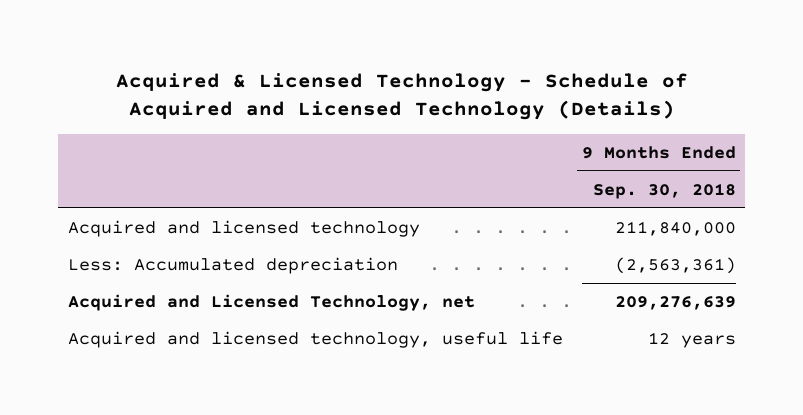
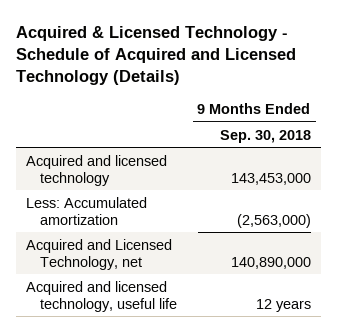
[614,220,736,236] 211,840,000 -> [230,172,311,185] 143,453,000
[67,256,398,274] Less: Accumulated depreciation -> [25,196,147,225] Less: Accumulated amortization
[614,256,736,274] (2,563,361) -> [236,213,311,228] (2,563,000)
[614,295,736,310] 209,276,639 -> [230,256,311,269] 140,890,000

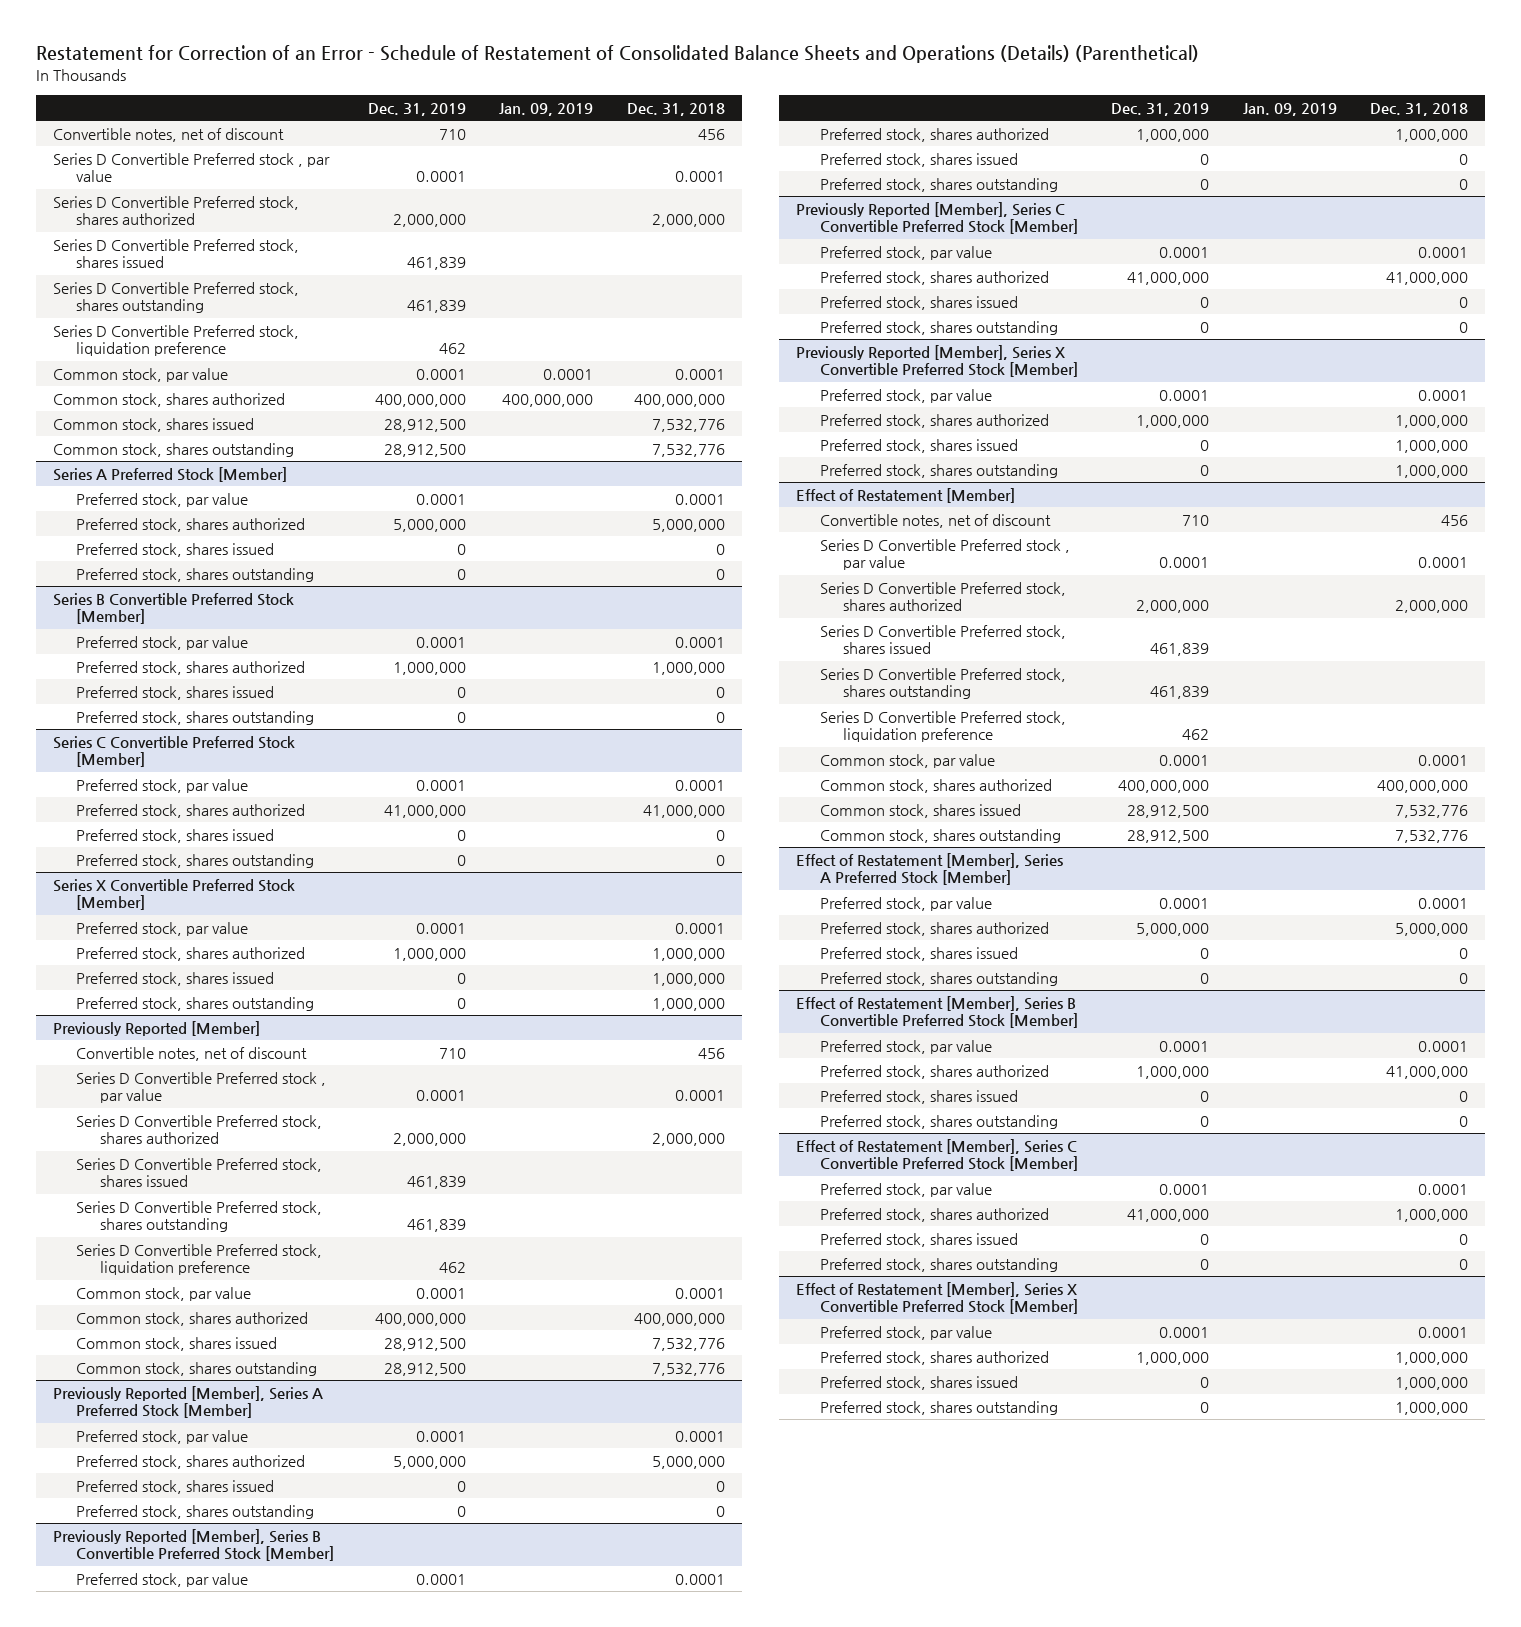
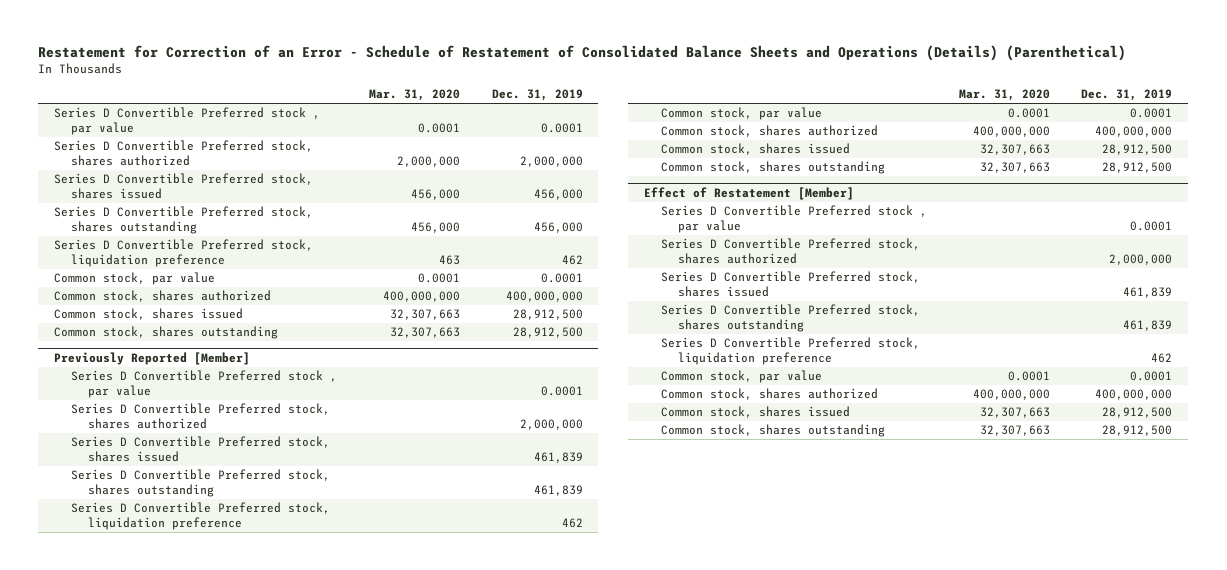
[499,102,594,116] Jan. 09, 2019 -> none
[626,102,725,116] Dec. 31, 2018 -> none
none -> [368,89,460,102] Mar. 31, 2020
[52,127,284,142] Convertible notes, net of discount -> none
[406,257,466,271] 461,839 -> [533,189,583,201] 456,000
[406,300,466,314] 461,839 -> [533,222,583,234] 456,000
[52,466,287,482] Series A Preferred Stock [Member] -> none
[76,492,249,507] Preferred stock, par value -> none
[76,517,306,532] Preferred stock, shares authorized -> none
[76,542,275,557] Preferred stock, shares issued -> none
[76,567,315,582] Preferred stock, shares outstanding -> none
[52,592,294,625] Series B Convertible Preferred Stock [Member] -> none
[76,635,249,650] Preferred stock, par value -> none
[76,660,306,675] Preferred stock, shares authorized -> none
[76,685,275,700] Preferred stock, shares issued -> none
[76,710,315,725] Preferred stock, shares outstanding -> none
[52,735,295,768] Series C Convertible Preferred Stock [Member] -> none
[76,778,249,793] Preferred stock, par value -> none
[76,803,306,818] Preferred stock, shares authorized -> none
[76,828,275,843] Preferred stock, shares issued -> none
[76,853,315,868] Preferred stock, shares outstanding -> none
[52,878,295,911] Series X Convertible Preferred Stock [Member] -> none
[76,921,249,936] Preferred stock, par value -> none
[76,946,306,961] Preferred stock, shares authorized -> none
[76,971,275,986] Preferred stock, shares issued -> none
[76,996,315,1011] Preferred stock, shares outstanding -> none
[76,1046,308,1061] Convertible notes, net of discount -> none
[52,1385,323,1419] Previously Reported [Member], Series A Preferred Stock [Member] -> none
[76,1429,249,1444] Preferred stock, par value -> none
[76,1454,306,1469] Preferred stock, shares authorized -> none
[76,1479,275,1494] Preferred stock, shares issued -> none
[76,1504,315,1519] Preferred stock, shares outstanding -> none
[52,1528,335,1562] Previously Reported [Member], Series B Convertible Preferred Stock [Member] -> none
[76,1572,249,1587] Preferred stock, par value -> none
[819,127,1049,142] Preferred stock, shares authorized -> none
[819,152,1018,167] Preferred stock, shares issued -> none
[819,177,1058,192] Preferred stock, shares outstanding -> none
[796,201,1078,235] Previously Reported [Member], Series C Convertible Preferred Stock [Member] -> none
[819,245,992,260] Preferred stock, par value -> none
[819,270,1049,285] Preferred stock, shares authorized -> none
[819,295,1018,310] Preferred stock, shares issued -> none
[819,320,1058,335] Preferred stock, shares outstanding -> none
[796,344,1078,378] Previously Reported [Member], Series X Convertible Preferred Stock [Member] -> none
[819,388,992,403] Preferred stock, par value -> none
[819,413,1049,428] Preferred stock, shares authorized -> none
[819,438,1018,453] Preferred stock, shares issued -> none
[819,463,1058,478] Preferred stock, shares outstanding -> none
[819,513,1051,528] Convertible notes, net of discount -> none
[796,852,1064,886] Effect of Restatement [Member], Series A Preferred Stock [Member] -> none
[819,896,992,911] Preferred stock, par value -> none
[819,921,1049,936] Preferred stock, shares authorized -> none
[819,946,1018,961] Preferred stock, shares issued -> none
[819,971,1058,986] Preferred stock, shares outstanding -> none
[796,995,1078,1029] Effect of Restatement [Member], Series B Convertible Preferred Stock [Member] -> none
[819,1039,992,1054] Preferred stock, par value -> none
[819,1064,1049,1079] Preferred stock, shares authorized -> none
[819,1089,1018,1104] Preferred stock, shares issued -> none
[819,1114,1058,1129] Preferred stock, shares outstanding -> none
[796,1138,1078,1172] Effect of Restatement [Member], Series C Convertible Preferred Stock [Member] -> none
[819,1182,992,1197] Preferred stock, par value -> none
[819,1207,1049,1222] Preferred stock, shares authorized -> none
[819,1232,1018,1247] Preferred stock, shares issued -> none
[819,1257,1058,1272] Preferred stock, shares outstanding -> none
[796,1281,1078,1315] Effect of Restatement [Member], Series X Convertible Preferred Stock [Member] -> none
[819,1325,992,1340] Preferred stock, par value -> none
[819,1350,1049,1365] Preferred stock, shares authorized -> none
[819,1375,1018,1390] Preferred stock, shares issued -> none
[819,1400,1058,1415] Preferred stock, shares outstanding -> none

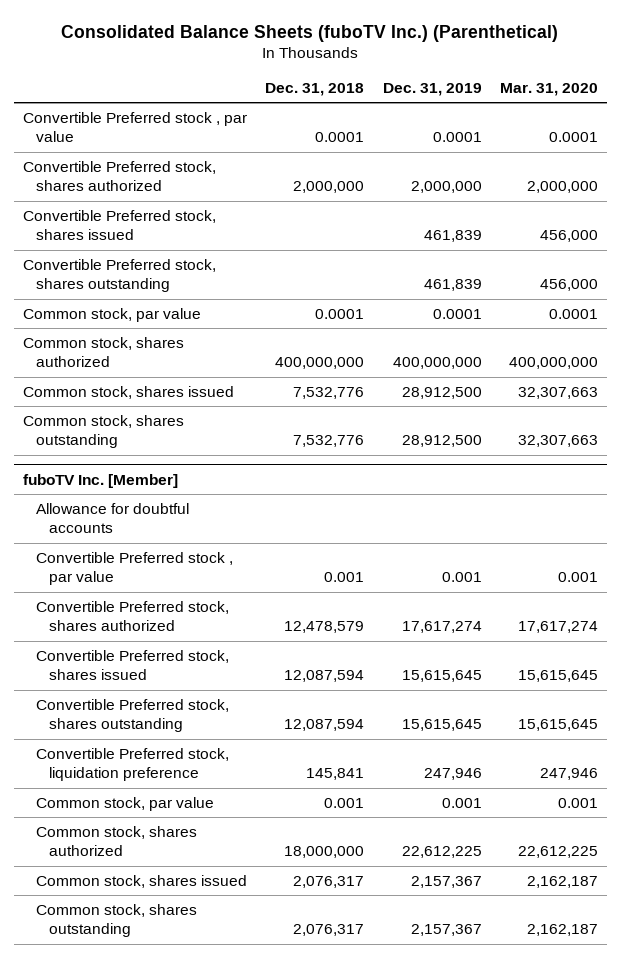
[38,45,1127,62] Restatement for Correction of an Error - Schedule of Restatement of Consolidated Balance Sheets and Operations (Details) (Parenthetical) -> [61,24,559,42] Consolidated Balance Sheets (fuboTV Inc.) (Parenthetical)
none -> [265,83,365,97] Dec. 31, 2018
[54,239,314,268] Series D Convertible Preferred stock, liquidation preference -> none
[54,272,216,286] Common stock, par value -> none
[54,290,272,303] Common stock, shares authorized -> none
[54,308,244,321] Common stock, shares issued -> none
[54,326,279,340] Common stock, shares outstanding -> none
[54,351,251,365] Previously Reported [Member] -> none
[71,370,338,399] Series D Convertible Preferred stock , par value -> none
[71,403,331,430] Series D Convertible Preferred stock, shares authorized -> none
[71,436,331,463] Series D Convertible Preferred stock, shares issued -> none
[71,469,331,498] Series D Convertible Preferred stock, shares outstanding -> none
[71,502,331,531] Series D Convertible Preferred stock, liquidation preference -> none
[661,107,823,121] Common stock, par value -> none
[661,125,879,138] Common stock, shares authorized -> none
[661,143,851,156] Common stock, shares issued -> none
[661,161,886,175] Common stock, shares outstanding -> none
[644,186,855,200] Effect of Restatement [Member] -> none
[661,205,928,234] Series D Convertible Preferred stock , par value -> none
[661,238,921,265] Series D Convertible Preferred stock, shares authorized -> none
[661,271,921,298] Series D Convertible Preferred stock, shares issued -> none
[661,304,921,333] Series D Convertible Preferred stock, shares outstanding -> none
[661,337,921,366] Series D Convertible Preferred stock, liquidation preference -> none
[54,107,321,136] Series D Convertible Preferred stock , par value -> [22,111,247,143] Convertible Preferred stock , par value
[54,140,314,167] Series D Convertible Preferred stock, shares authorized -> [22,160,216,192] Convertible Preferred stock, shares authorized
[54,173,314,200] Series D Convertible Preferred stock, shares issued -> [22,209,216,241] Convertible Preferred stock, shares issued
[533,189,583,201] 456,000 -> [423,230,482,243] 461,839
[54,206,314,235] Series D Convertible Preferred stock, shares outstanding -> [22,258,216,293] Convertible Preferred stock, shares outstanding
[533,222,583,234] 456,000 -> [423,279,482,292] 461,839
none -> [22,473,178,488] fuboTV Inc. [Member]
none -> [36,502,190,534] Allowance for doubtful accounts
none -> [36,551,234,586] Convertible Preferred stock , par value
none -> [36,600,230,632] Convertible Preferred stock, shares authorized
none -> [36,649,230,681] Convertible Preferred stock, shares issued
none -> [36,698,230,733] Convertible Preferred stock, shares outstanding
none -> [36,747,230,782] Convertible Preferred stock, liquidation preference
none -> [36,796,215,811] Common stock, par value
none -> [36,825,198,857] Common stock, shares authorized
none -> [36,874,248,888] Common stock, shares issued
none -> [36,903,198,938] Common stock, shares outstanding

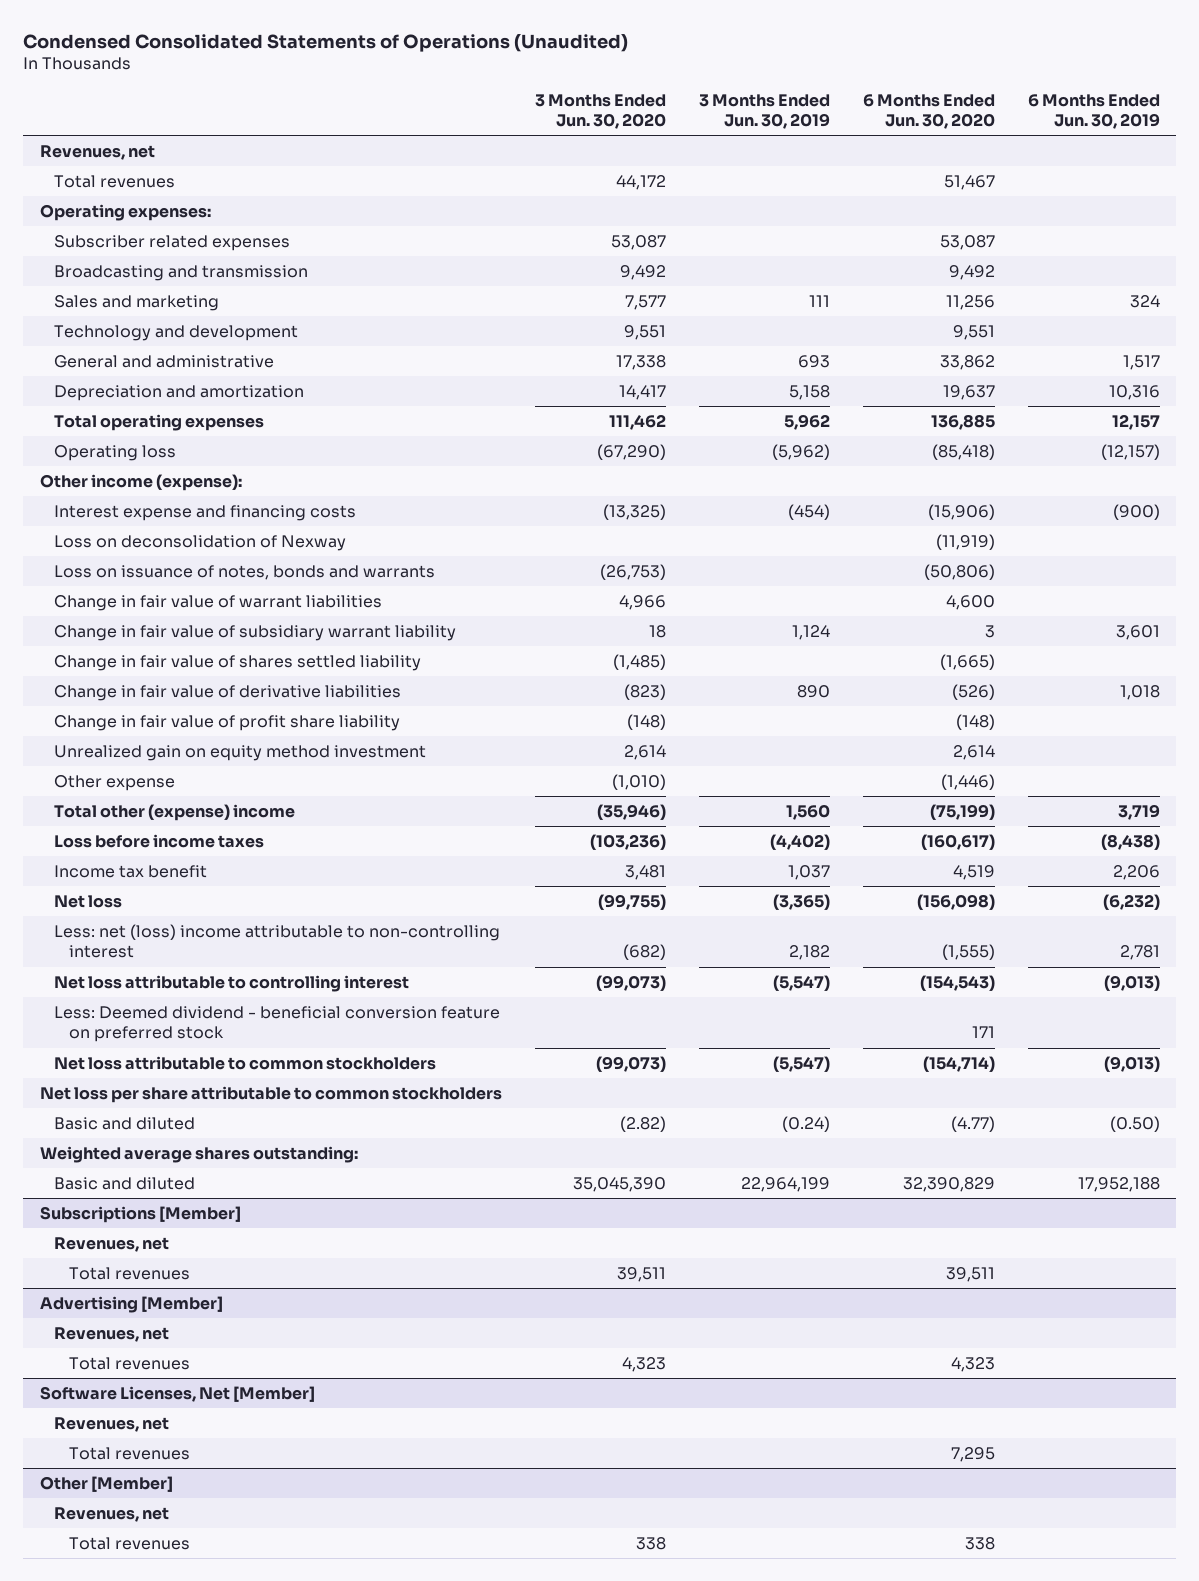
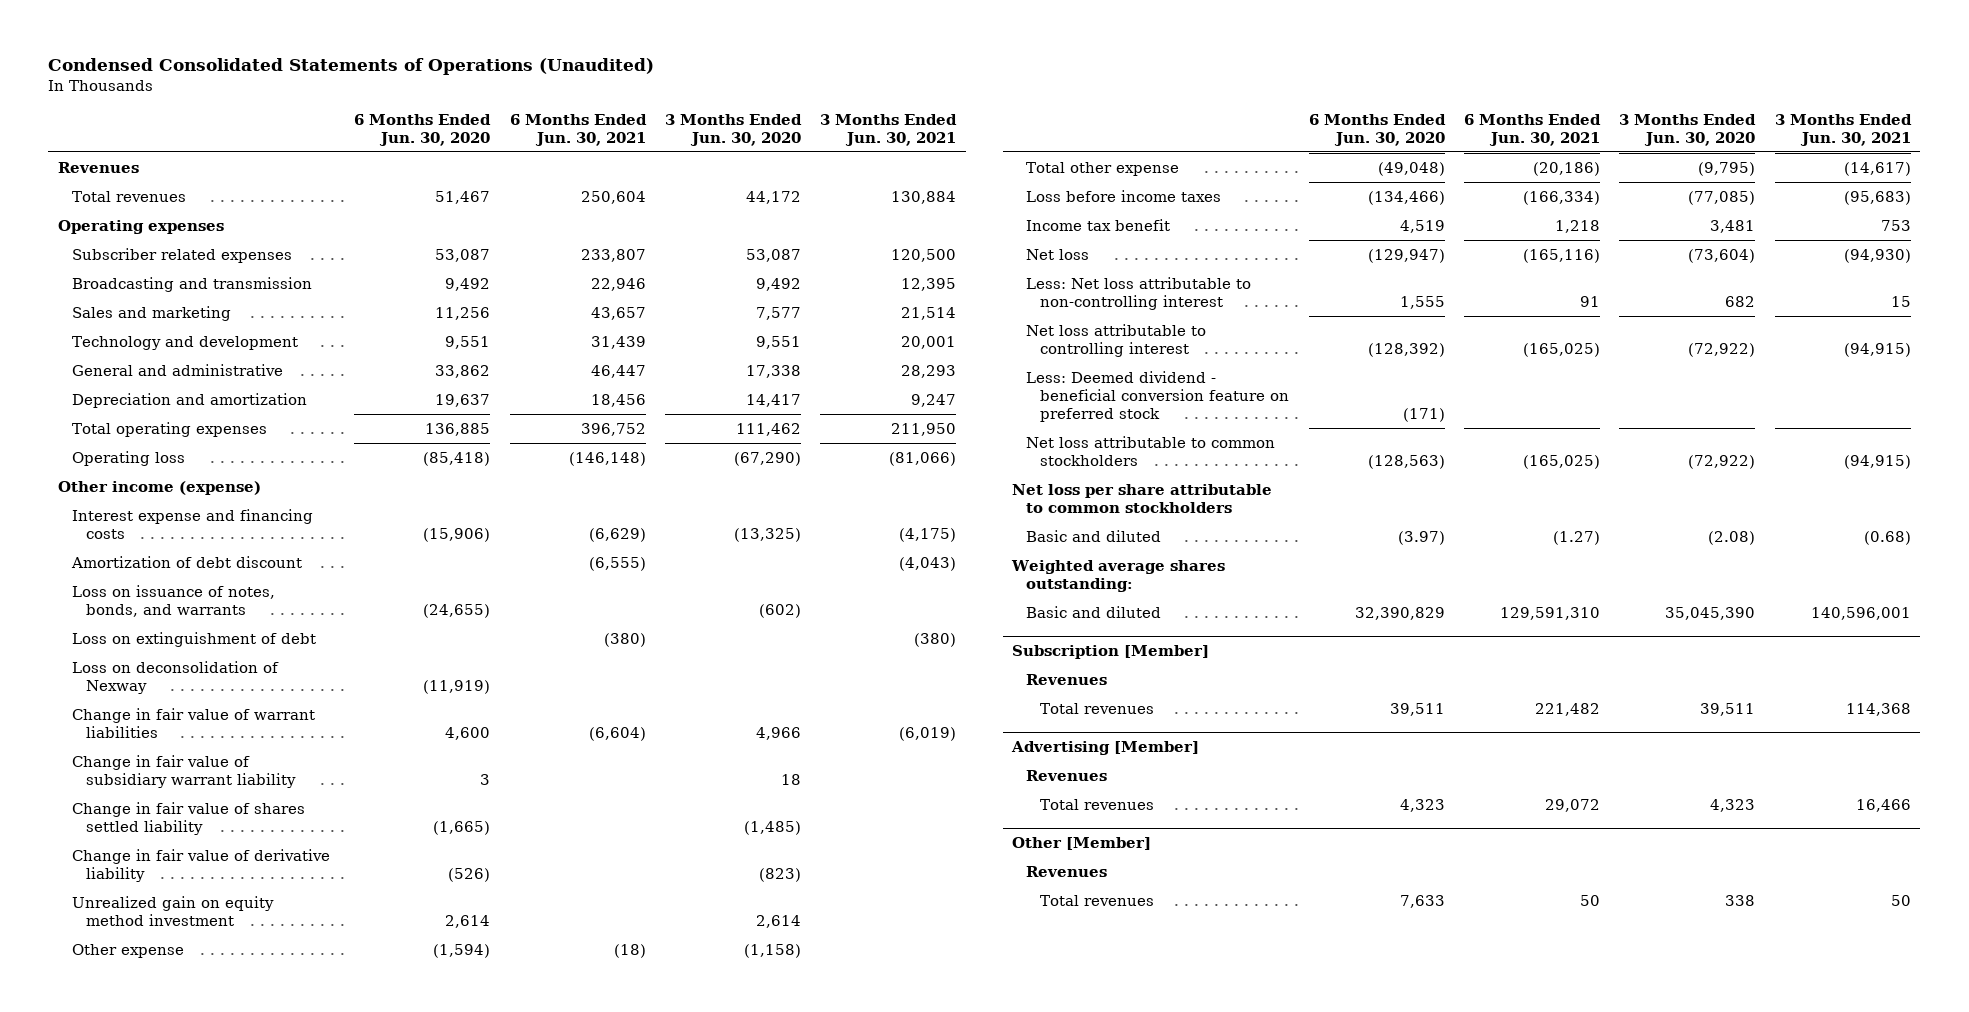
[698,93,830,130] 3 Months Ended Jun. 30, 2019 -> none
[1027,93,1160,130] 6 Months Ended Jun. 30, 2019 -> none
none -> [509,113,647,147] 6 Months Ended Jun. 30, 2021
none -> [820,113,958,147] 3 Months Ended Jun. 30, 2021
[39,144,155,160] Revenues, net -> [57,161,139,173] Revenues
[39,203,211,221] Operating expenses: -> [57,219,224,234] Operating expenses
[39,473,242,491] Other income (expense): -> [57,480,261,495] Other income (expense)
none -> [70,555,302,568] Amortization of debt discount
none -> [71,584,275,617] Loss on issuance of notes, bonds, and warrants
none -> [71,631,316,647] Loss on extinguishment of debt
[54,564,436,580] Loss on issuance of notes, bonds and warrants -> none
[54,714,401,731] Change in fair value of profit share liability -> none
[54,684,402,701] Change in fair value of derivative liabilities -> [71,848,330,882] Change in fair value of derivative liability
[611,773,666,790] (1,010) -> [743,943,801,958] (1,158)
[940,773,995,790] (1,446) -> [433,943,491,958] (1,594)
[54,803,296,821] Total other (expense) income -> [1026,161,1180,176] Total other expense
[596,803,666,820] (35,946) -> [1698,161,1756,176] (9,795)
[929,803,995,820] (75,199) -> [1377,161,1445,176] (49,048)
[589,833,666,850] (103,236) -> [1688,190,1756,205] (77,085)
[920,833,995,850] (160,617) -> [1367,190,1445,205] (134,466)
[597,893,666,910] (99,755) -> [1688,248,1756,263] (73,604)
[916,893,995,910] (156,098) -> [1367,248,1445,263] (129,947)
[54,923,501,959] Less: net (loss) income attributable to non-controlling interest -> [1026,276,1252,310] Less: Net loss attributable to non-controlling interest
[622,944,666,961] (682) -> [1725,295,1756,307] 682
[941,944,995,961] (1,555) -> [1399,295,1445,309] 1,555
[595,974,666,991] (99,073) -> [1688,342,1756,357] (72,922)
[919,974,995,991] (154,543) -> [1367,342,1445,357] (128,392)
[971,1026,995,1039] 171 -> [1402,407,1445,422] (171)
[595,1055,666,1072] (99,073) -> [1688,454,1756,469] (72,922)
[922,1055,995,1072] (154,714) -> [1367,454,1445,469] (128,563)
[619,1115,666,1132] (2.82) -> [1708,530,1756,545] (2.08)
[950,1115,995,1132] (4.77) -> [1397,530,1445,545] (3.97)
[39,1205,241,1223] Subscriptions [Member] -> [1012,644,1210,659] Subscription [Member]
[54,1236,170,1252] Revenues, net -> [1026,673,1108,685] Revenues
[54,1326,170,1342] Revenues, net -> [1026,769,1108,781] Revenues
[39,1385,315,1402] Software Licenses, Net [Member] -> none
[54,1416,170,1432] Revenues, net -> none
[68,1446,190,1460] Total revenues -> none
[54,1506,170,1522] Revenues, net -> [1026,865,1108,877] Revenues
[964,1536,995,1550] 338 -> [1399,894,1445,908] 7,633

